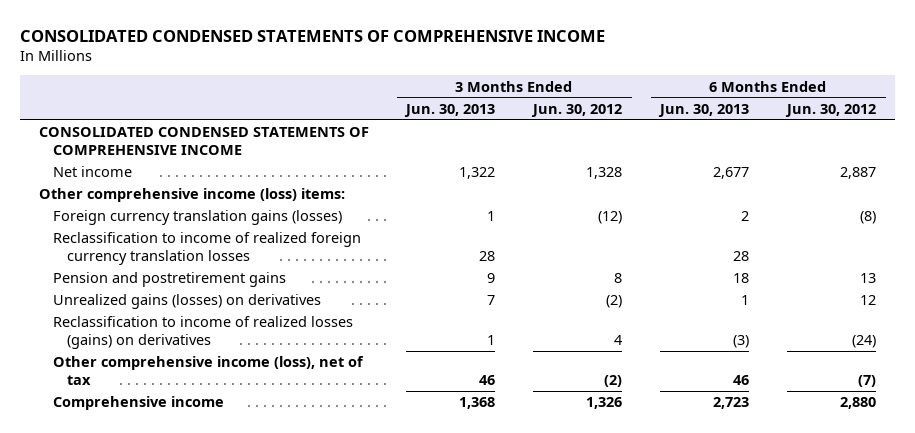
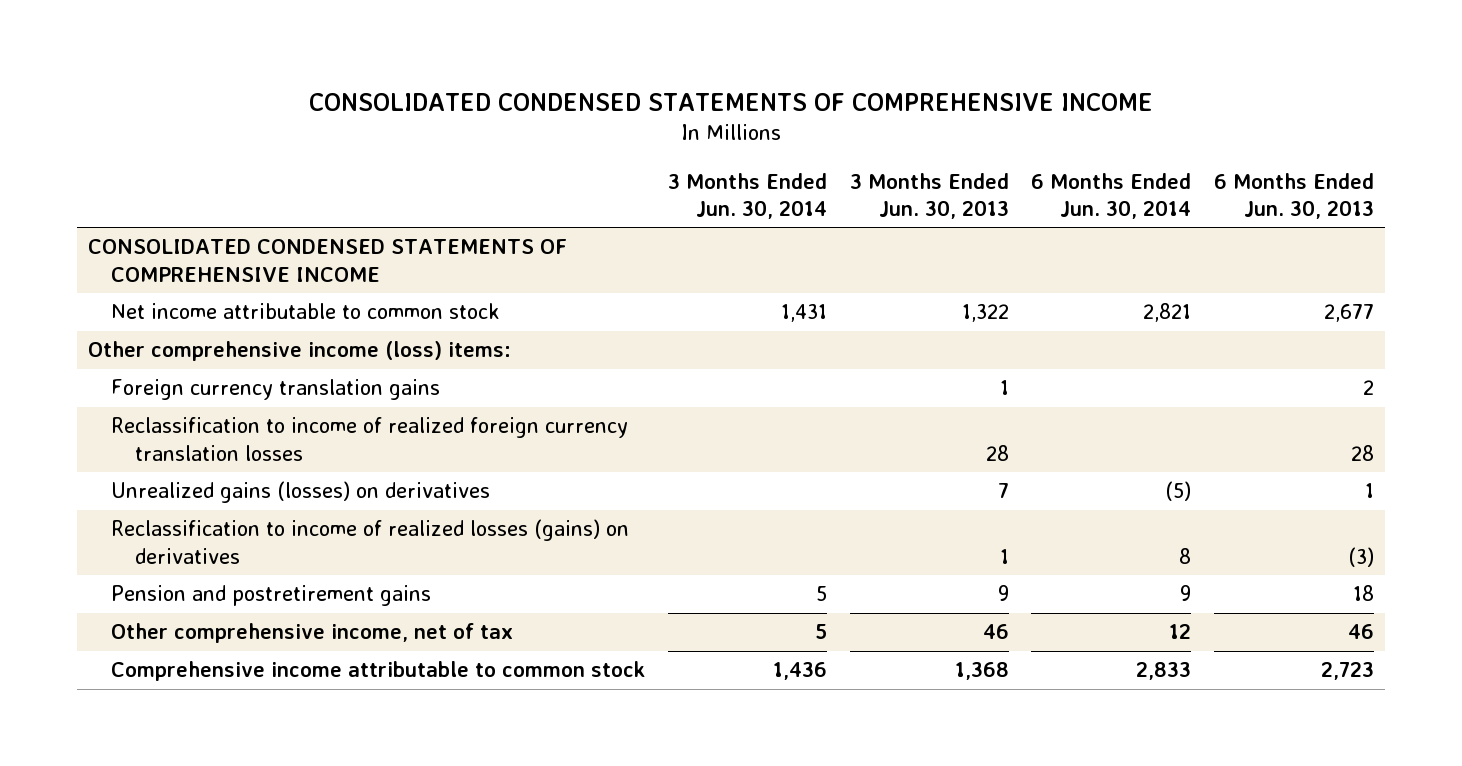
[531,103,623,117] Jun. 30, 2012 -> none
[785,103,877,117] Jun. 30, 2012 -> none
none -> [667,172,827,219] 3 Months Ended Jun. 30, 2014
none -> [1031,172,1192,219] 6 Months Ended Jun. 30, 2014
[52,166,132,178] Net income -> [111,303,501,320] Net income attributable to common stock
[52,210,342,226] Foreign currency translation gains (losses) -> [111,379,441,401] Foreign currency translation gains
[52,272,286,288] Pension and postretirement gains -> [111,585,432,607] Pension and postretirement gains
[52,356,364,386] Other comprehensive income (loss), net of tax -> [111,623,514,644] Other comprehensive income, net of tax
[52,396,224,411] Comprehensive income -> [111,661,646,682] Comprehensive income attributable to common stock

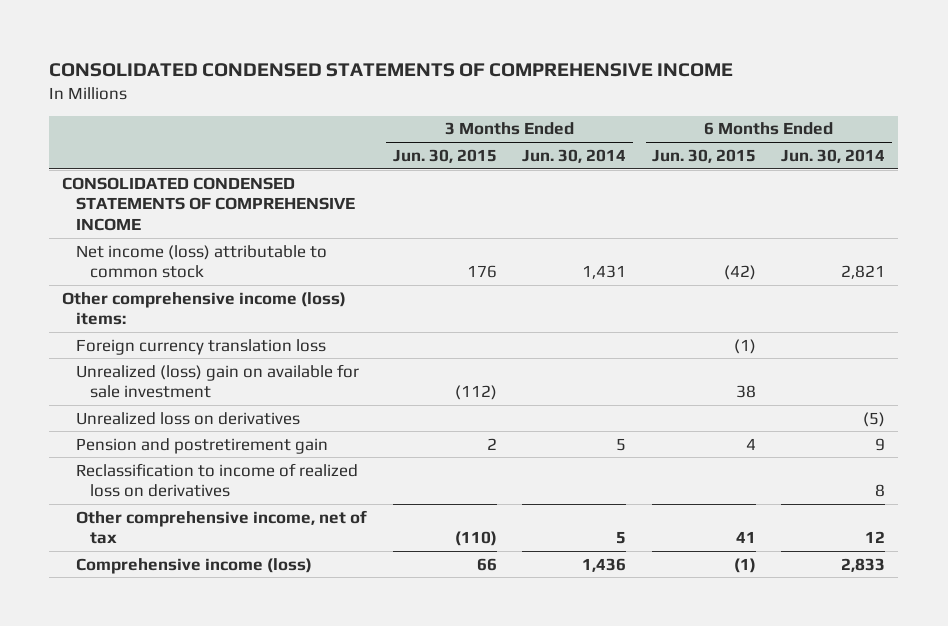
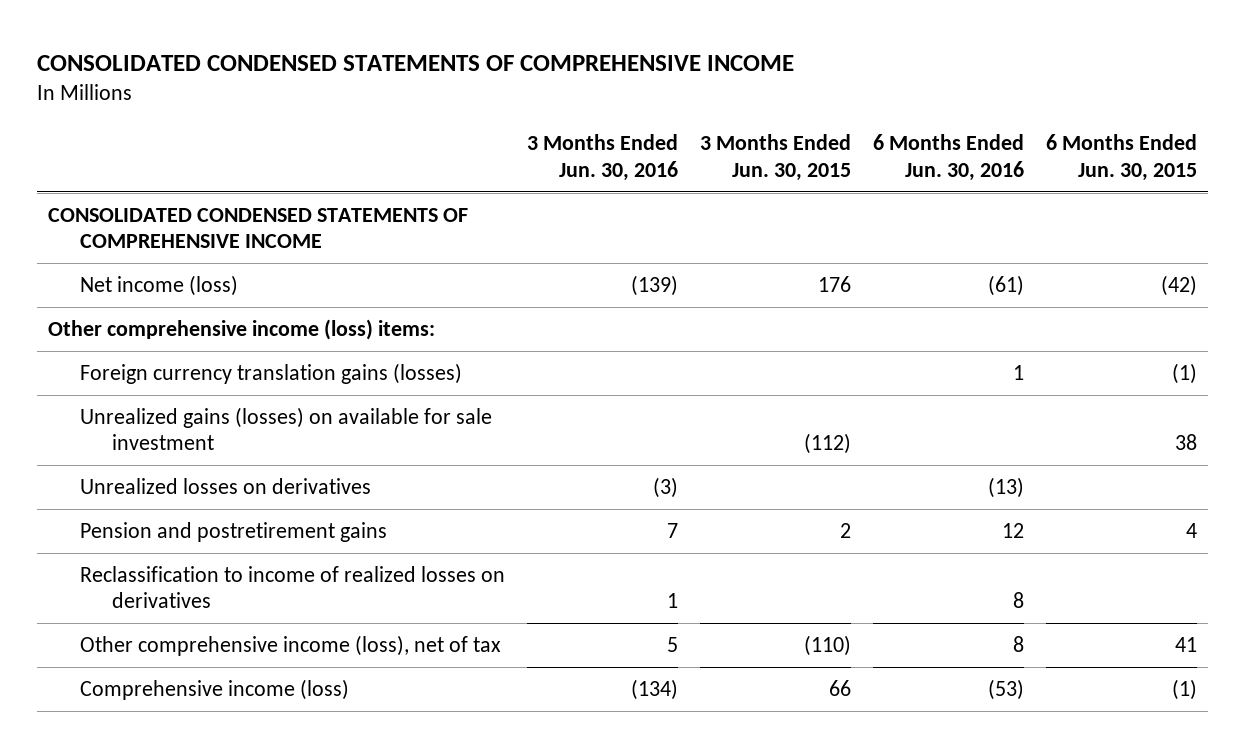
[522,148,627,163] Jun. 30, 2014 -> none
[781,148,886,163] Jun. 30, 2014 -> none
none -> [527,134,679,181] 3 Months Ended Jun. 30, 2016
none -> [872,134,1024,181] 6 Months Ended Jun. 30, 2016
[76,244,328,279] Net income (loss) attributable to common stock -> [80,274,239,296] Net income (loss)
[76,338,327,355] Foreign currency translation loss -> [80,362,463,384] Foreign currency translation gains (losses)
[76,363,360,399] Unrealized (loss) gain on available for sale investment -> [80,406,493,451] Unrealized gains (losses) on available for sale investment
[76,411,301,425] Unrealized loss on derivatives -> [80,477,372,494] Unrealized losses on derivatives
[76,437,329,454] Pension and postretirement gain -> [80,521,388,542] Pension and postretirement gains
[76,462,359,498] Reclassification to income of realized loss on derivatives -> [80,565,506,609] Reclassification to income of realized losses on derivatives
[76,509,368,545] Other comprehensive income, net of tax -> [80,634,502,656] Other comprehensive income (loss), net of tax

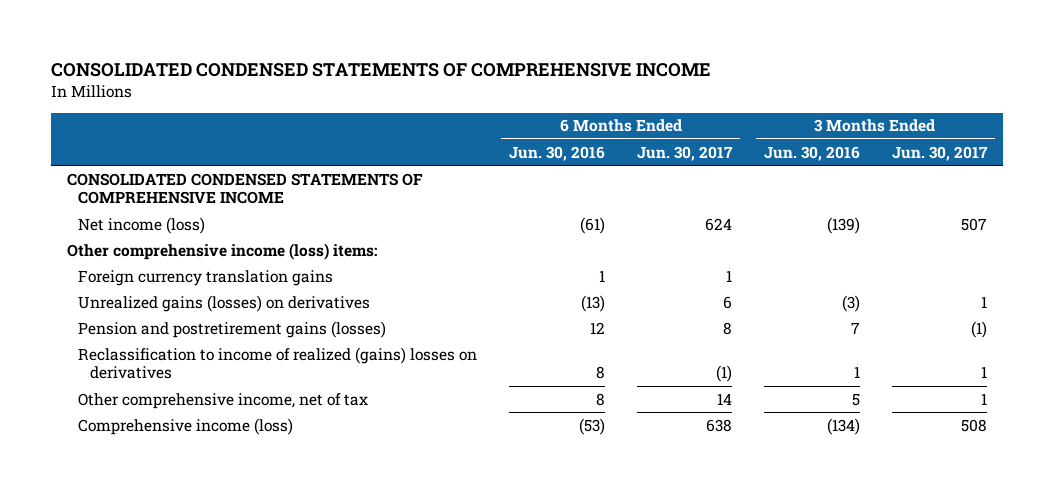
[700,134,852,181] 3 Months Ended Jun. 30, 2015 -> none
[1045,134,1197,181] 6 Months Ended Jun. 30, 2015 -> none
none -> [637,145,734,161] Jun. 30, 2017
none -> [891,145,988,161] Jun. 30, 2017
[80,406,493,451] Unrealized gains (losses) on available for sale investment -> none
[80,362,463,384] Foreign currency translation gains (losses) -> [78,269,334,286] Foreign currency translation gains
[80,477,372,494] Unrealized losses on derivatives -> [78,294,371,312] Unrealized gains (losses) on derivatives
[80,521,388,542] Pension and postretirement gains -> [78,320,387,338] Pension and postretirement gains (losses)
[80,565,506,609] Reclassification to income of realized losses on derivatives -> [78,346,478,380] Reclassification to income of realized (gains) losses on derivatives
[80,634,502,656] Other comprehensive income (loss), net of tax -> [78,392,369,409] Other comprehensive income, net of tax

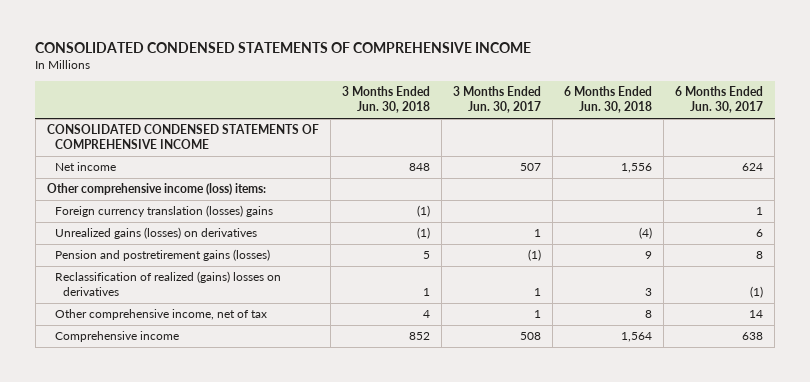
[509,145,606,161] Jun. 30, 2016 -> none
[764,145,861,161] Jun. 30, 2016 -> none
none -> [341,86,430,114] 3 Months Ended Jun. 30, 2018
none -> [563,86,652,114] 6 Months Ended Jun. 30, 2018
[78,216,206,234] Net income (loss) -> [55,162,117,172] Net income
[78,269,334,286] Foreign currency translation gains -> [55,205,274,218] Foreign currency translation (losses) gains
[78,346,478,380] Reclassification to income of realized (gains) losses on derivatives -> [55,271,282,297] Reclassification of realized (gains) losses on derivatives
[78,417,294,435] Comprehensive income (loss) -> [55,331,180,343] Comprehensive income

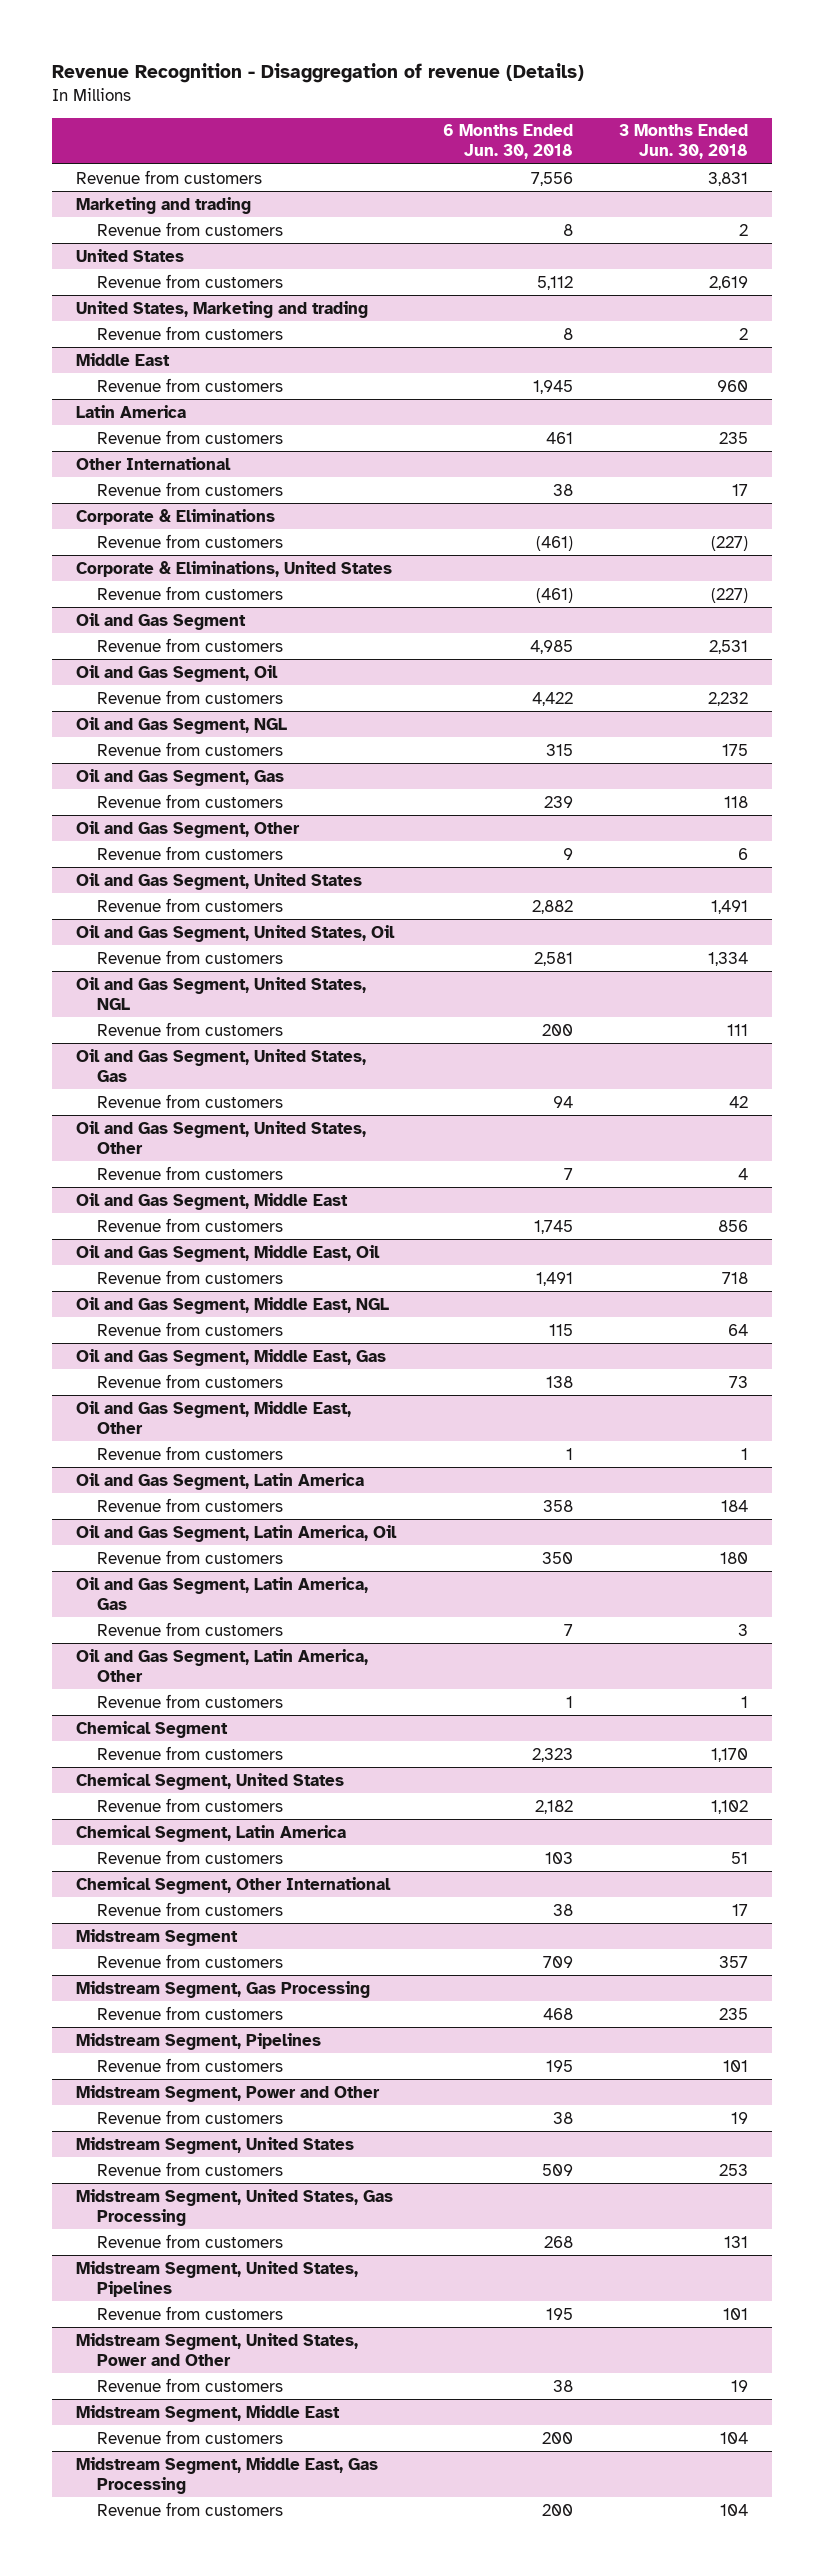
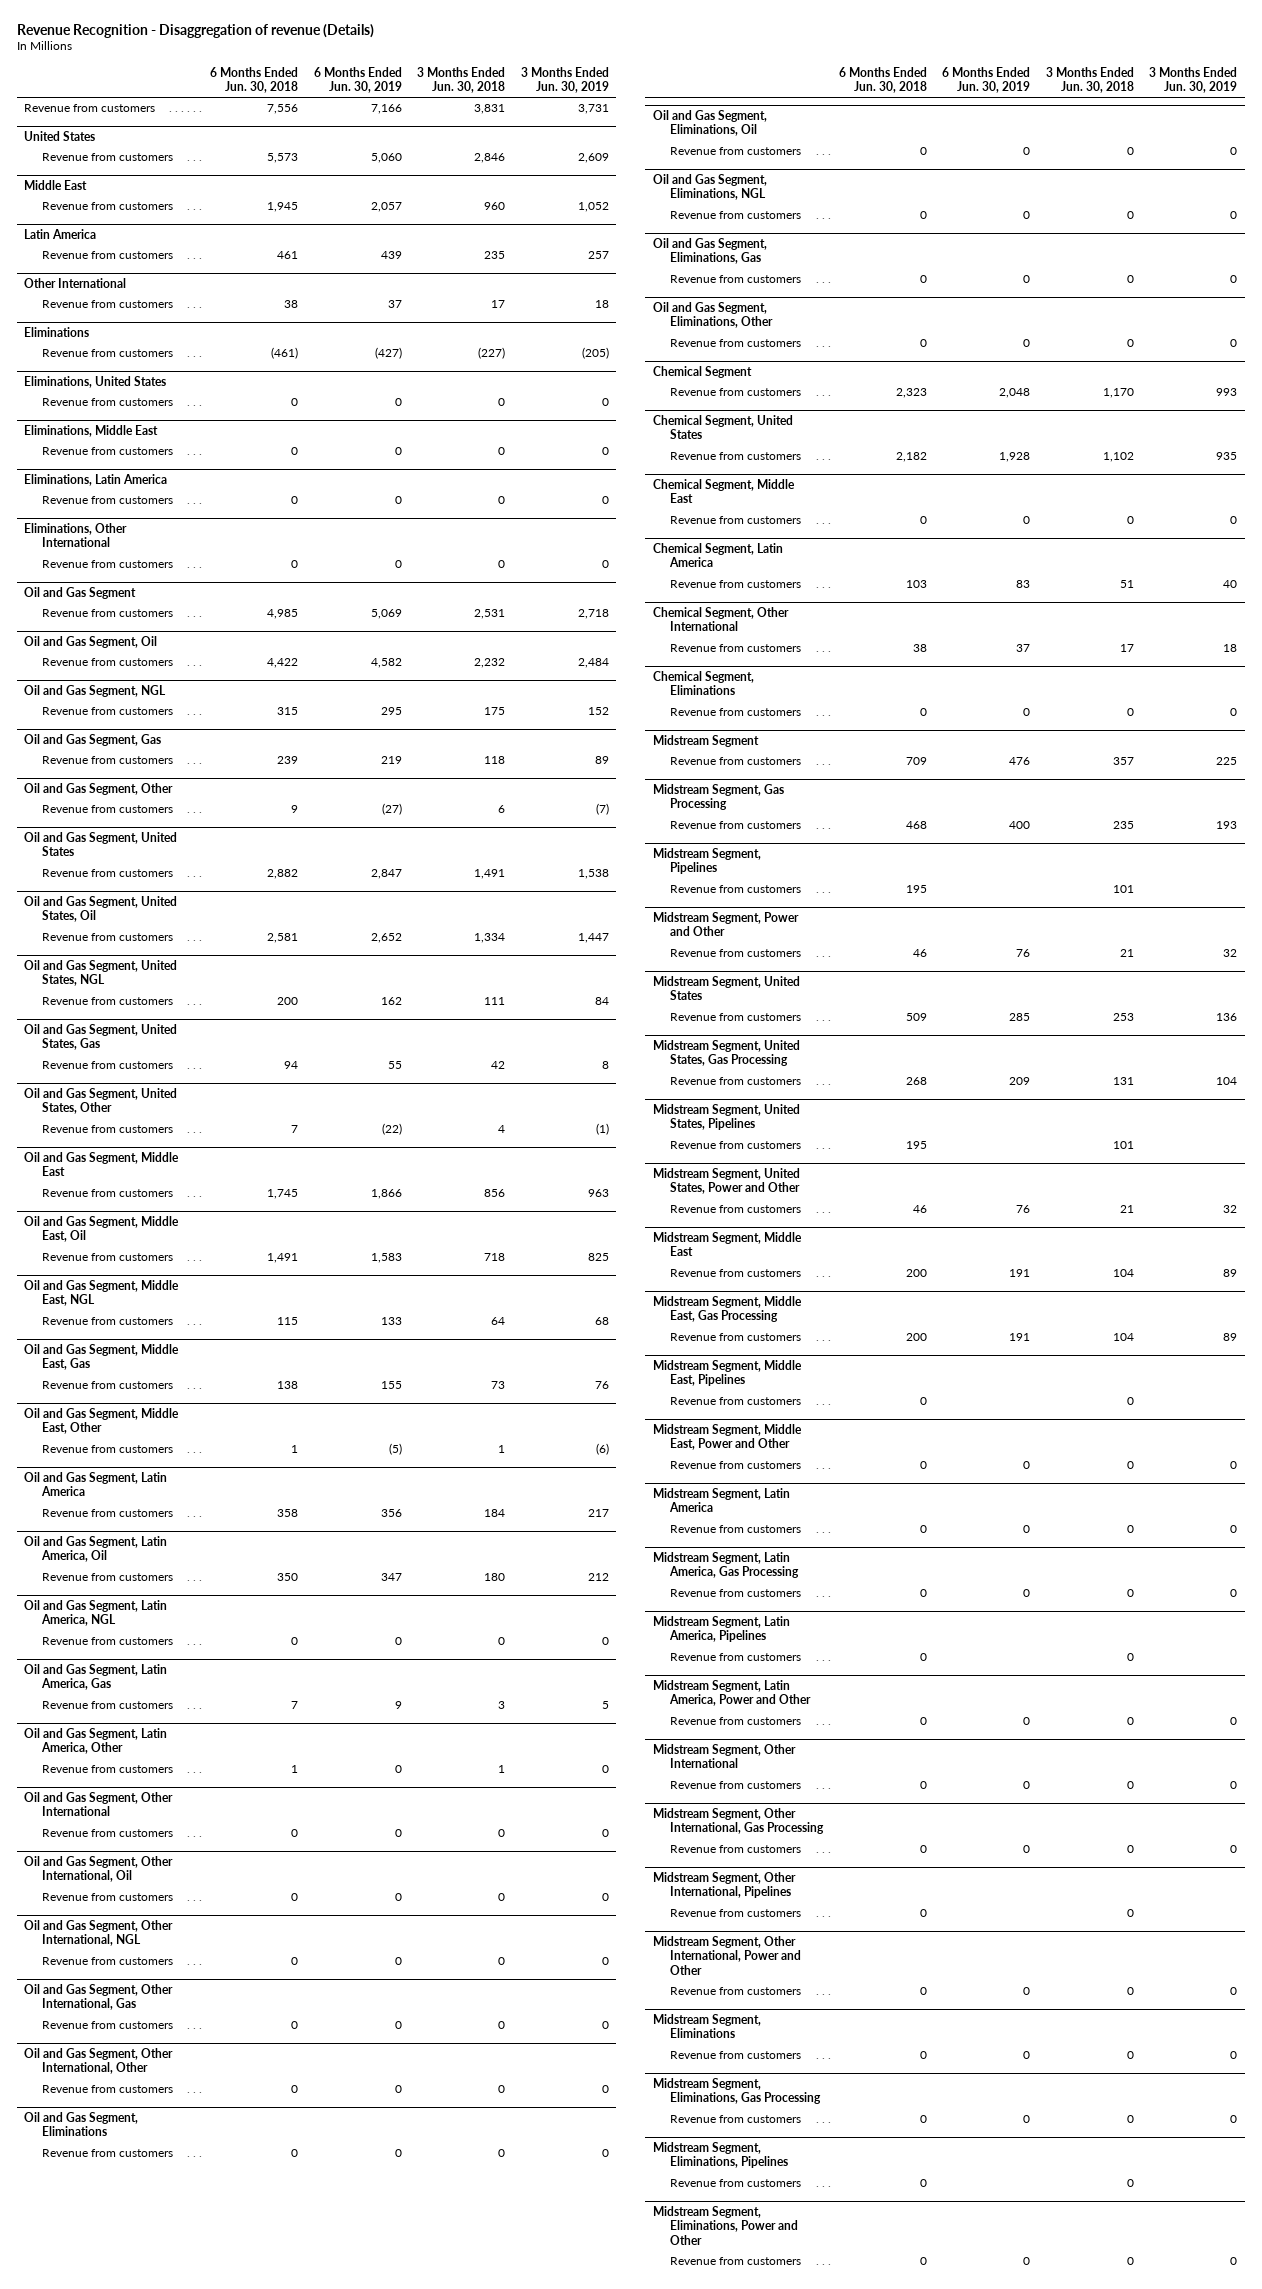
none -> [313,66,402,94] 6 Months Ended Jun. 30, 2019
none -> [520,66,609,94] 3 Months Ended Jun. 30, 2019
[75,196,251,214] Marketing and trading -> none
[97,221,284,236] Revenue from customers -> none
[75,300,368,318] United States, Marketing and trading -> none
[97,325,284,340] Revenue from customers -> none
[536,275,573,290] 5,112 -> [267,153,299,164] 5,573
[709,275,749,290] 2,619 -> [474,153,506,164] 2,846
[97,533,284,548] Revenue from customers -> none
[75,560,392,577] Corporate & Eliminations, United States -> none
[75,508,275,525] Corporate & Eliminations -> [24,326,90,337] Eliminations
none -> [24,375,167,388] Eliminations, United States
none -> [41,398,173,407] Revenue from customers
none -> [24,424,159,437] Eliminations, Middle East
none -> [41,447,173,456] Revenue from customers
none -> [24,473,168,486] Eliminations, Latin America
none -> [41,496,173,505] Revenue from customers
none -> [24,522,128,548] Eliminations, Other International
none -> [41,560,173,569] Revenue from customers
none -> [24,1599,168,1627] Oil and Gas Segment, Latin America, NGL
none -> [41,1637,173,1646] Revenue from customers
none -> [24,1791,174,1817] Oil and Gas Segment, Other International
none -> [41,1829,173,1838] Revenue from customers
none -> [24,1855,174,1883] Oil and Gas Segment, Other International, Oil
none -> [41,1893,173,1902] Revenue from customers
none -> [24,1919,174,1947] Oil and Gas Segment, Other International, NGL
none -> [41,1957,173,1966] Revenue from customers
none -> [24,1983,174,2011] Oil and Gas Segment, Other International, Gas
none -> [41,2021,173,2030] Revenue from customers
none -> [24,2047,174,2075] Oil and Gas Segment, Other International, Other
none -> [41,2085,173,2094] Revenue from customers
none -> [24,2111,139,2137] Oil and Gas Segment, Eliminations
none -> [41,2149,173,2158] Revenue from customers
none -> [653,109,768,137] Oil and Gas Segment, Eliminations, Oil
none -> [670,147,802,156] Revenue from customers
none -> [653,173,768,201] Oil and Gas Segment, Eliminations, NGL
none -> [670,211,802,220] Revenue from customers
none -> [653,237,768,265] Oil and Gas Segment, Eliminations, Gas
none -> [670,275,802,284] Revenue from customers
none -> [653,301,774,329] Oil and Gas Segment, Eliminations, Other
none -> [670,339,802,348] Revenue from customers
none -> [653,478,796,504] Chemical Segment, Middle East
none -> [670,516,802,525] Revenue from customers
none -> [653,670,755,696] Chemical Segment, Eliminations
none -> [670,708,802,717] Revenue from customers
[552,2111,573,2124] 38 -> [912,949,927,958] 46
[731,2111,749,2124] 19 -> [1119,949,1134,958] 21
[552,2379,573,2392] 38 -> [912,1205,927,1214] 46
[731,2379,749,2392] 19 -> [1119,1205,1134,1214] 21
none -> [653,1359,803,1387] Midstream Segment, Middle East, Pipelines
none -> [670,1397,802,1406] Revenue from customers
none -> [653,1423,803,1451] Midstream Segment, Middle East, Power and Other
none -> [670,1461,802,1470] Revenue from customers
none -> [653,1487,791,1513] Midstream Segment, Latin America
none -> [670,1525,802,1534] Revenue from customers
none -> [653,1551,800,1579] Midstream Segment, Latin America, Gas Processing
none -> [670,1589,802,1598] Revenue from customers
none -> [653,1615,791,1643] Midstream Segment, Latin America, Pipelines
none -> [670,1653,802,1662] Revenue from customers
none -> [653,1679,812,1707] Midstream Segment, Latin America, Power and Other
none -> [670,1717,802,1726] Revenue from customers
none -> [653,1743,797,1769] Midstream Segment, Other International
none -> [670,1781,802,1790] Revenue from customers
none -> [653,1807,825,1835] Midstream Segment, Other International, Gas Processing
none -> [670,1845,802,1854] Revenue from customers
none -> [653,1871,797,1899] Midstream Segment, Other International, Pipelines
none -> [670,1909,802,1918] Revenue from customers
none -> [653,1935,802,1976] Midstream Segment, Other International, Power and Other
none -> [670,1987,802,1996] Revenue from customers
none -> [653,2013,762,2039] Midstream Segment, Eliminations
none -> [670,2051,802,2060] Revenue from customers
none -> [653,2077,822,2105] Midstream Segment, Eliminations, Gas Processing
none -> [670,2115,802,2124] Revenue from customers
none -> [653,2141,789,2169] Midstream Segment, Eliminations, Pipelines
none -> [670,2179,802,2188] Revenue from customers
none -> [653,2205,799,2246] Midstream Segment, Eliminations, Power and Other
none -> [670,2257,802,2266] Revenue from customers

